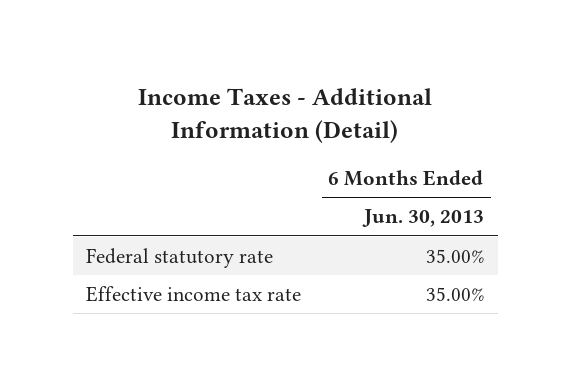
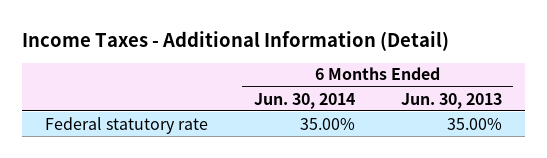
none -> [253,92,355,109] Jun. 30, 2014
[86,285,302,302] Effective income tax rate -> none

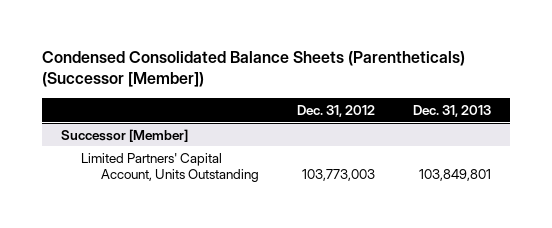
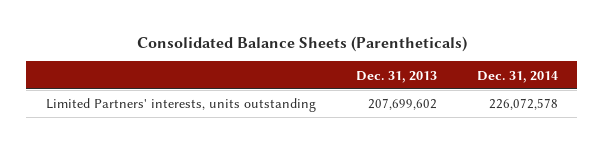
[41,51,465,88] Condensed Consolidated Balance Sheets (Parentheticals) (Successor [Member]) -> [136,35,467,52] Consolidated Balance Sheets (Parentheticals)
[297,104,376,117] Dec. 31, 2012 -> none
none -> [476,70,558,83] Dec. 31, 2014
[60,128,188,142] Successor [Member] -> none
[81,152,260,183] Limited Partners' Capital Account, Units Outstanding -> [46,98,317,113] Limited Partners' interests, units outstanding
[418,169,491,182] 103,849,801 -> [367,98,437,111] 207,699,602

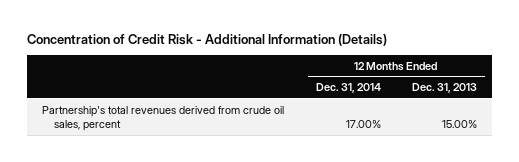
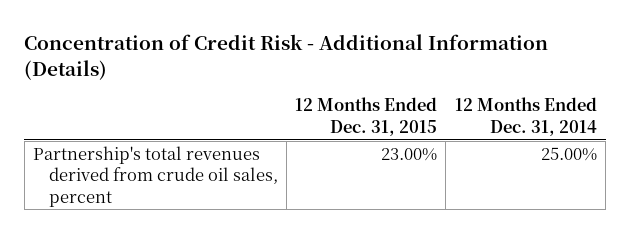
[411,83,477,94] Dec. 31, 2013 -> none
none -> [295,97,438,136] 12 Months Ended Dec. 31, 2015
[345,119,381,128] 17.00% -> [540,146,597,161] 25.00%

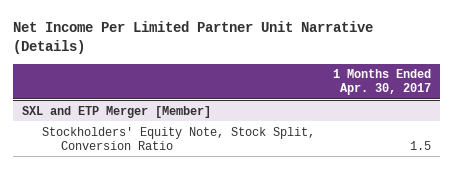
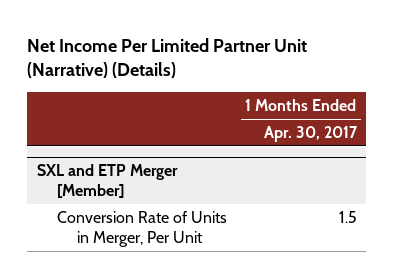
[13,21,374,55] Net Income Per Limited Partner Unit Narrative (Details) -> [27,37,308,79] Net Income Per Limited Partner Unit (Narrative) (Details)
[41,126,315,150] Stockholders' Equity Note, Stock Split, Conversion Ratio -> [56,210,227,248] Conversion Rate of Units in Merger, Per Unit

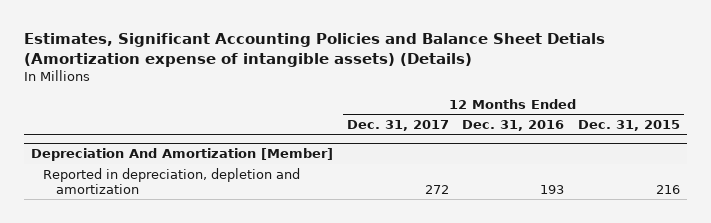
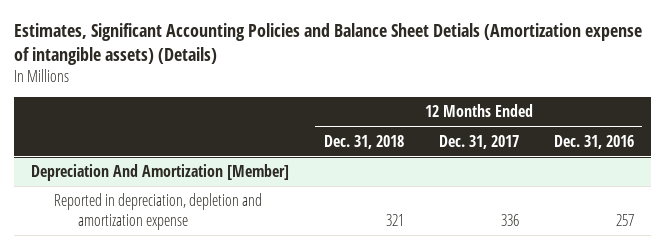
[578,120,681,132] Dec. 31, 2015 -> none
none -> [323,134,404,149] Dec. 31, 2018
[43,167,301,194] Reported in depreciation, depletion and amortization -> [54,193,263,230] Reported in depreciation, depletion and amortization expense
[424,184,449,194] 272 -> [500,213,519,226] 336
[540,184,565,194] 193 -> [615,213,634,226] 257

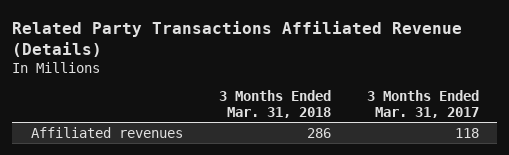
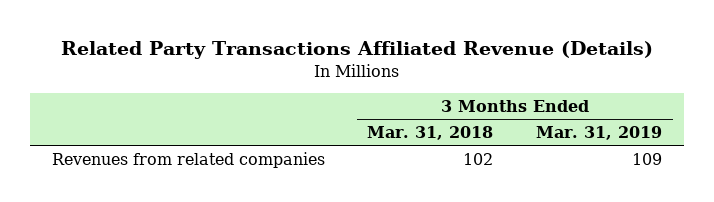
[366,90,479,119] 3 Months Ended Mar. 31, 2017 -> none
none -> [536,126,663,141] Mar. 31, 2019
[30,126,183,138] Affiliated revenues -> [51,151,325,168] Revenues from related companies
[306,127,331,138] 286 -> [463,152,494,165] 102

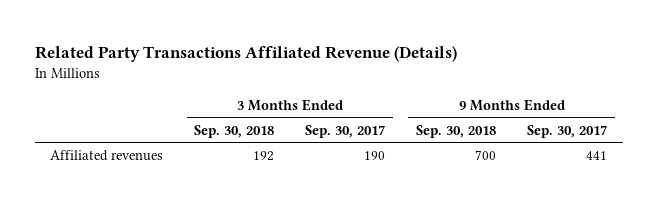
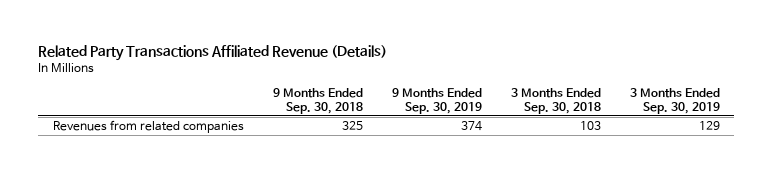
[305,124,386,138] Sep. 30, 2017 -> none
[527,124,608,138] Sep. 30, 2017 -> none
none -> [391,88,482,115] 9 Months Ended Sep. 30, 2019
none -> [629,88,720,115] 3 Months Ended Sep. 30, 2019
[50,150,164,162] Affiliated revenues -> [52,120,244,134] Revenues from related companies
[253,151,275,162] 192 -> [579,121,601,131] 103
[475,150,497,161] 700 -> [341,121,363,131] 325

